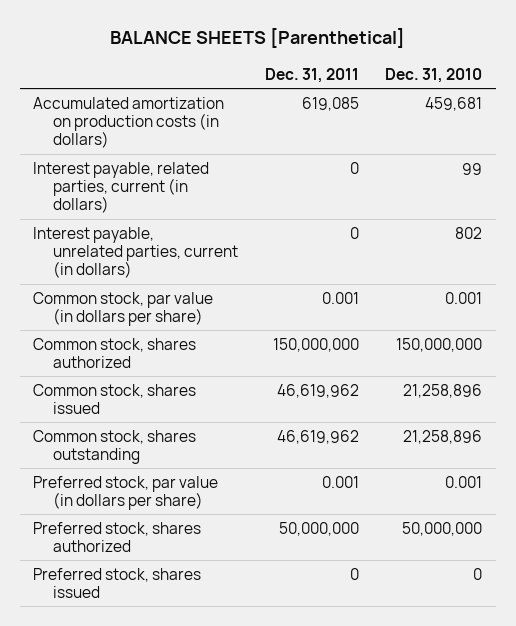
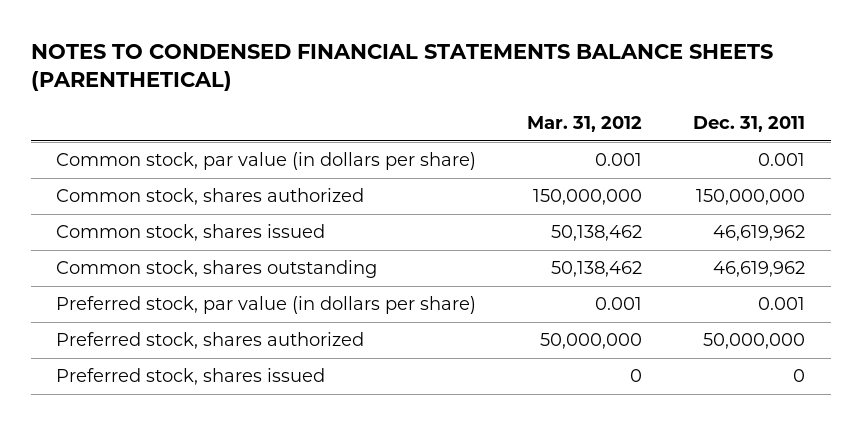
[109,28,405,49] BALANCE SHEETS [Parenthetical] -> [30,43,773,92] NOTES TO CONDENSED FINANCIAL STATEMENTS BALANCE SHEETS (PARENTHETICAL)
[385,67,483,83] Dec. 31, 2010 -> none
none -> [527,116,643,133] Mar. 31, 2012
[33,96,225,149] Accumulated amortization on production costs (in dollars) -> none
[33,161,210,214] Interest payable, related parties, current (in dollars) -> none
[33,226,239,279] Interest payable, unrelated parties, current (in dollars) -> none

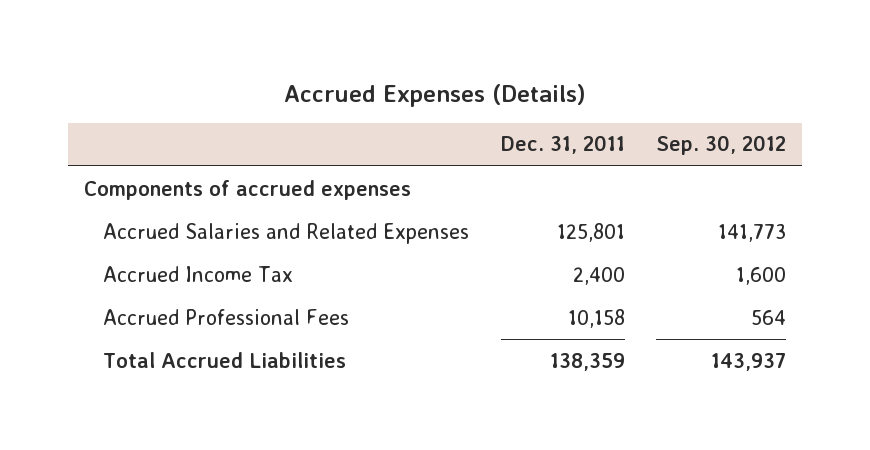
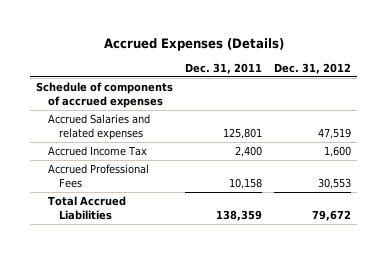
[655,135,786,156] Sep. 30, 2012 -> none
none -> [274,62,352,74] Dec. 31, 2012
[84,179,412,200] Components of accrued expenses -> [36,82,174,109] Schedule of components of accrued expenses
[103,222,470,244] Accrued Salaries and Related Expenses -> [47,114,150,141] Accrued Salaries and related expenses

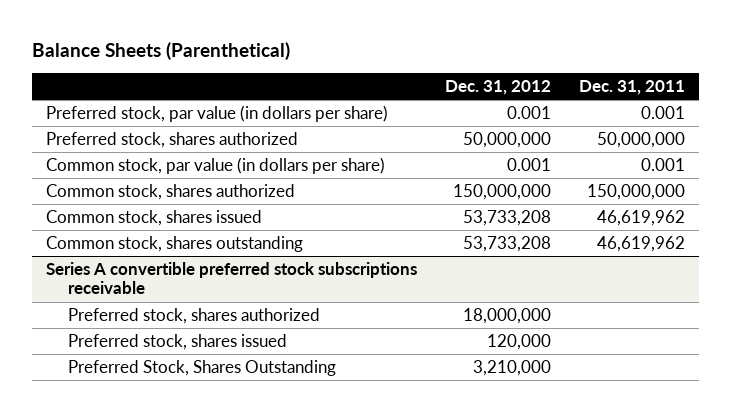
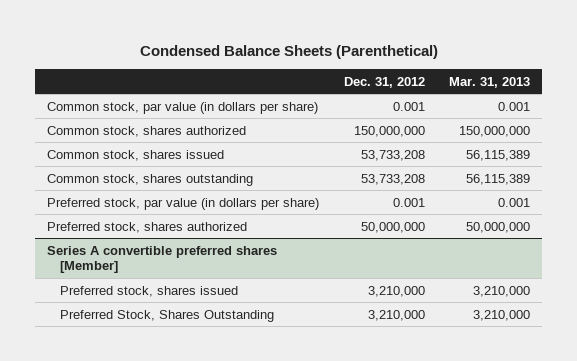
[31,42,290,61] Balance Sheets (Parenthetical) -> [139,44,438,59] Condensed Balance Sheets (Parenthetical)
[578,80,685,96] Dec. 31, 2011 -> none
none -> [448,76,530,88] Mar. 31, 2013
[45,261,417,295] Series A convertible preferred stock subscriptions receivable -> none
[67,307,320,324] Preferred stock, shares authorized -> none
[45,104,388,122] Preferred stock, par value (in dollars per share) -> [47,197,320,210] Preferred stock, par value (in dollars per share)
[45,131,298,148] Preferred stock, shares authorized -> [47,221,248,233] Preferred stock, shares authorized
none -> [47,245,278,274] Series A convertible preferred shares [Member]
[486,333,551,350] 120,000 -> [367,285,425,297] 3,210,000

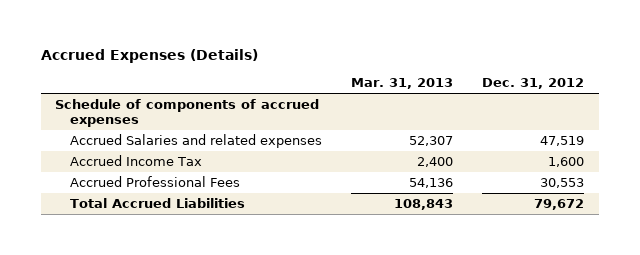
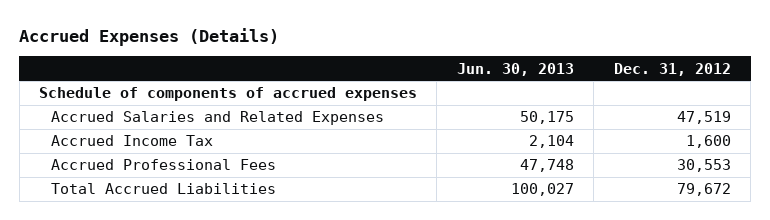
[351,78,454,90] Mar. 31, 2013 -> none
none -> [456,62,574,76] Jun. 30, 2013
[69,134,322,149] Accrued Salaries and related expenses -> [51,111,385,126] Accrued Salaries and Related Expenses

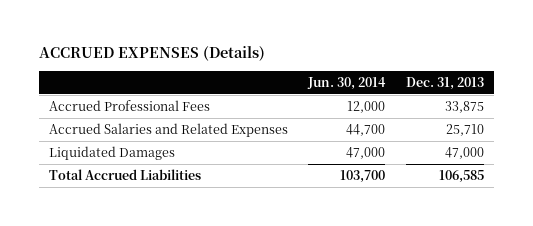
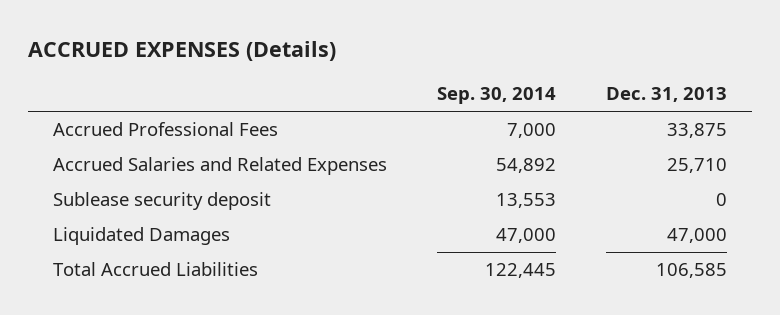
[307,76,387,90] Jun. 30, 2014 -> none
none -> [436,87,556,105] Sep. 30, 2014
none -> [53,192,272,211] Sublease security deposit

